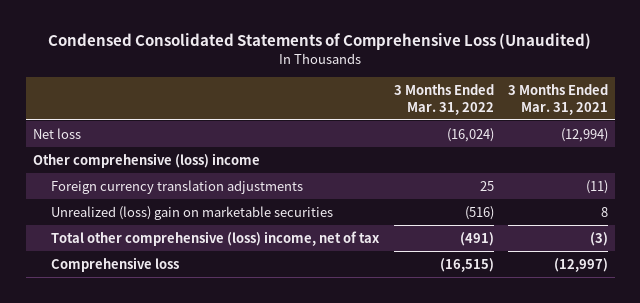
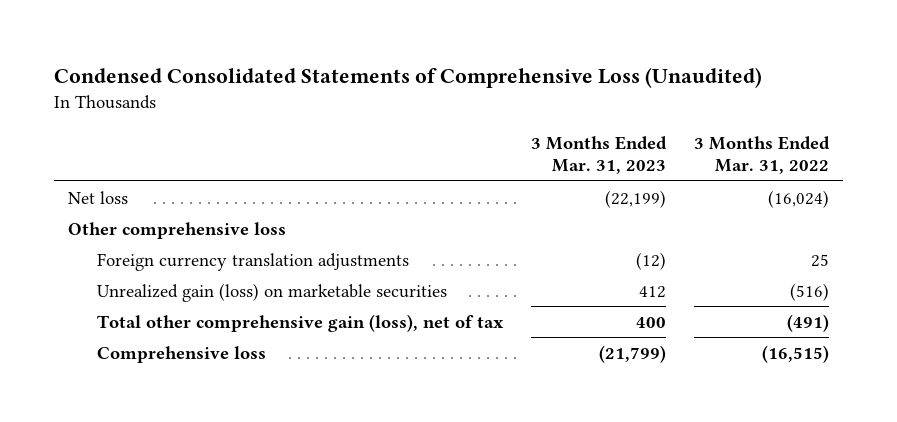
[507,83,608,115] 3 Months Ended Mar. 31, 2021 -> none
none -> [530,135,667,175] 3 Months Ended Mar. 31, 2023
[32,152,260,168] Other comprehensive (loss) income -> [68,221,287,239] Other comprehensive loss
[51,205,334,220] Unrealized (loss) gain on marketable securities -> [96,282,447,302] Unrealized gain (loss) on marketable securities
[51,230,381,246] Total other comprehensive (loss) income, net of tax -> [96,313,504,332] Total other comprehensive gain (loss), net of tax

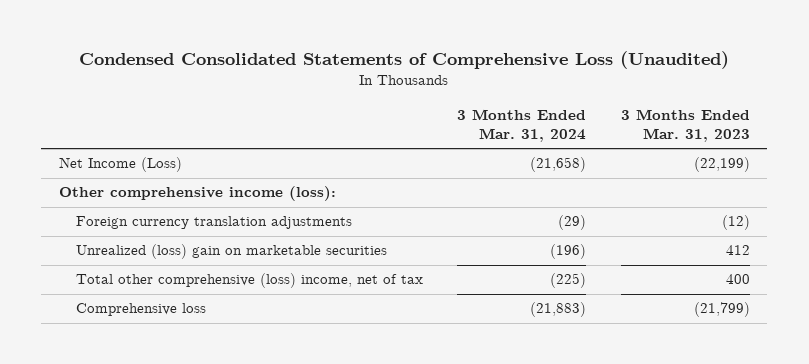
[694,135,831,175] 3 Months Ended Mar. 31, 2022 -> none
none -> [457,109,587,143] 3 Months Ended Mar. 31, 2024
[68,190,129,204] Net loss -> [58,157,182,173] Net Income (Loss)
[68,221,287,239] Other comprehensive loss -> [58,186,336,202] Other comprehensive income (loss):
[96,282,447,302] Unrealized gain (loss) on marketable securities -> [75,244,387,260] Unrealized (loss) gain on marketable securities
[96,313,504,332] Total other comprehensive gain (loss), net of tax -> [75,273,423,289] Total other comprehensive (loss) income, net of tax

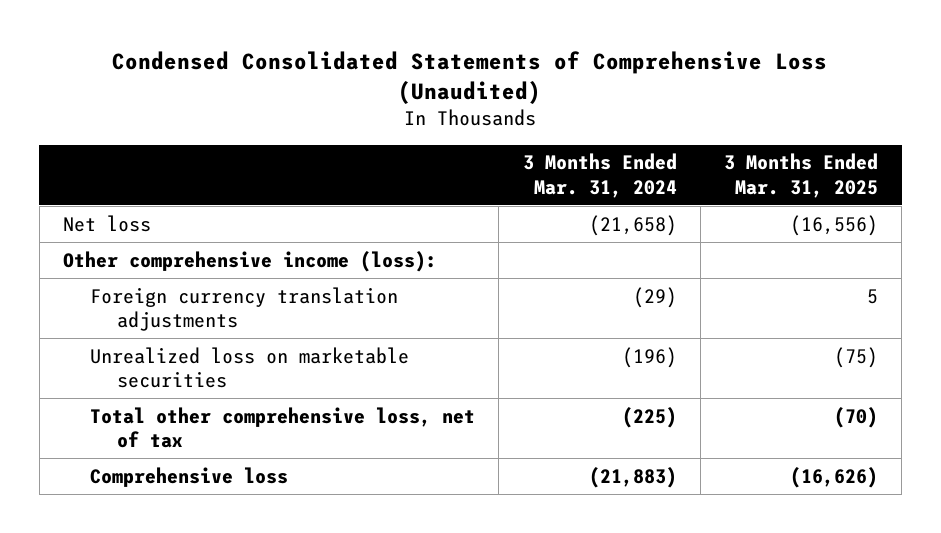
[620,109,750,143] 3 Months Ended Mar. 31, 2023 -> none
none -> [723,153,878,198] 3 Months Ended Mar. 31, 2025
[58,157,182,173] Net Income (Loss) -> [62,214,151,232] Net loss
[75,244,387,260] Unrealized (loss) gain on marketable securities -> [90,346,410,389] Unrealized loss on marketable securities
[75,273,423,289] Total other comprehensive (loss) income, net of tax -> [90,406,476,449] Total other comprehensive loss, net of tax

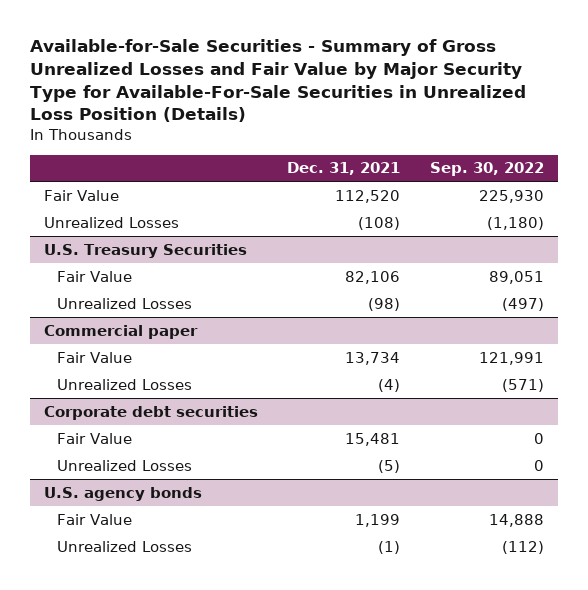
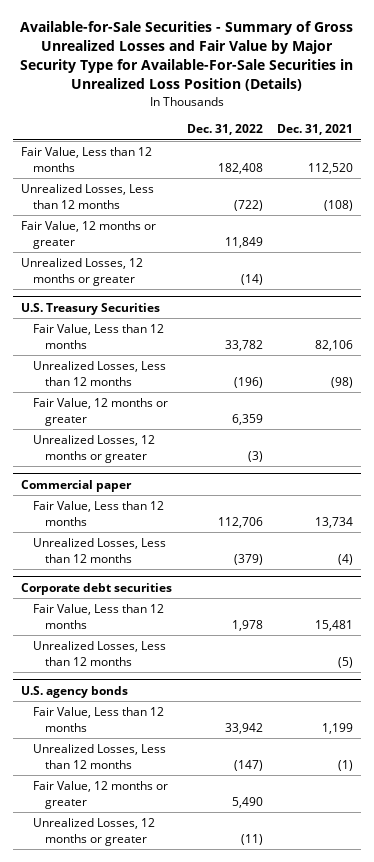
[429,162,544,177] Sep. 30, 2022 -> none
none -> [186,124,263,136] Dec. 31, 2022
[44,189,120,201] Fair Value -> [20,147,152,172] Fair Value, Less than 12 months
[44,216,180,228] Unrealized Losses -> [20,184,154,209] Unrealized Losses, Less than 12 months
none -> [20,221,156,249] Fair Value, 12 months or greater
none -> [20,258,143,286] Unrealized Losses, 12 months or greater
[56,270,132,282] Fair Value -> [32,324,164,349] Fair Value, Less than 12 months
[56,297,192,309] Unrealized Losses -> [32,361,166,386] Unrealized Losses, Less than 12 months
none -> [32,398,168,426] Fair Value, 12 months or greater
none -> [32,435,155,463] Unrealized Losses, 12 months or greater
[56,351,132,363] Fair Value -> [32,501,164,526] Fair Value, Less than 12 months
[56,378,192,390] Unrealized Losses -> [32,538,166,563] Unrealized Losses, Less than 12 months
[56,432,132,444] Fair Value -> [32,604,164,629] Fair Value, Less than 12 months
[56,459,192,471] Unrealized Losses -> [32,641,166,666] Unrealized Losses, Less than 12 months
[56,513,132,525] Fair Value -> [32,707,164,732] Fair Value, Less than 12 months
[56,540,192,552] Unrealized Losses -> [32,744,166,769] Unrealized Losses, Less than 12 months
none -> [32,781,168,809] Fair Value, 12 months or greater
none -> [32,818,155,846] Unrealized Losses, 12 months or greater

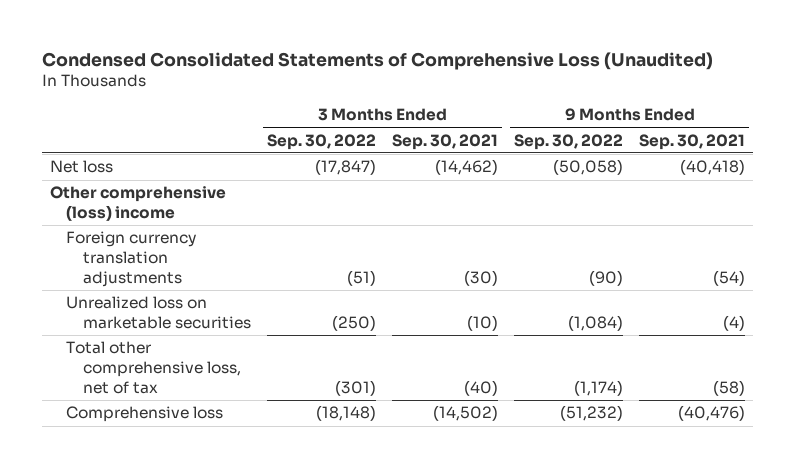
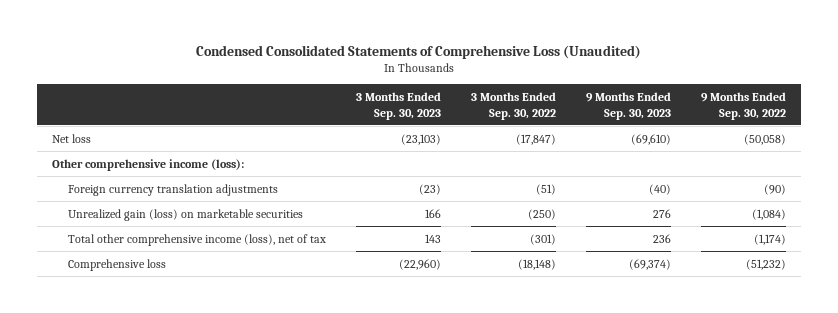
[392,133,499,150] Sep. 30, 2021 -> none
[639,133,746,150] Sep. 30, 2021 -> none
none -> [356,92,442,120] 3 Months Ended Sep. 30, 2023
none -> [585,92,671,120] 9 Months Ended Sep. 30, 2023
[49,186,226,222] Other comprehensive (loss) income -> [51,158,244,171] Other comprehensive income (loss):
[66,296,252,330] Unrealized loss on marketable securities -> [68,208,304,221] Unrealized gain (loss) on marketable securities
[66,341,242,394] Total other comprehensive loss, net of tax -> [68,233,327,246] Total other comprehensive income (loss), net of tax

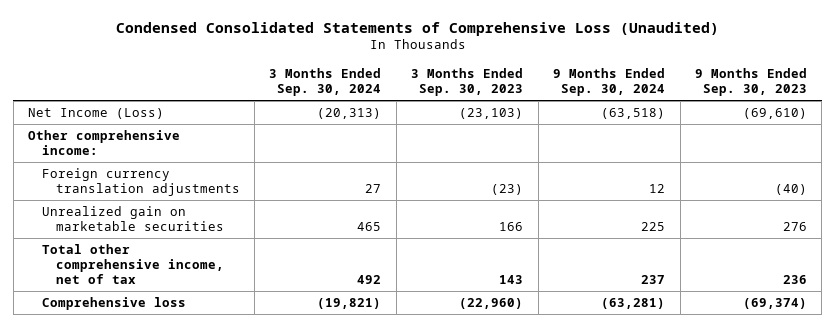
[471,92,557,120] 3 Months Ended Sep. 30, 2022 -> none
[700,92,786,120] 9 Months Ended Sep. 30, 2022 -> none
none -> [269,67,382,96] 3 Months Ended Sep. 30, 2024
none -> [553,67,666,96] 9 Months Ended Sep. 30, 2024
[51,133,91,143] Net loss -> [28,108,165,120] Net Income (Loss)
[51,158,244,171] Other comprehensive income (loss): -> [28,130,181,156] Other comprehensive income:
[68,208,304,221] Unrealized gain (loss) on marketable securities -> [41,206,224,232] Unrealized gain on marketable securities
[68,233,327,246] Total other comprehensive income (loss), net of tax -> [41,244,224,285] Total other comprehensive income, net of tax

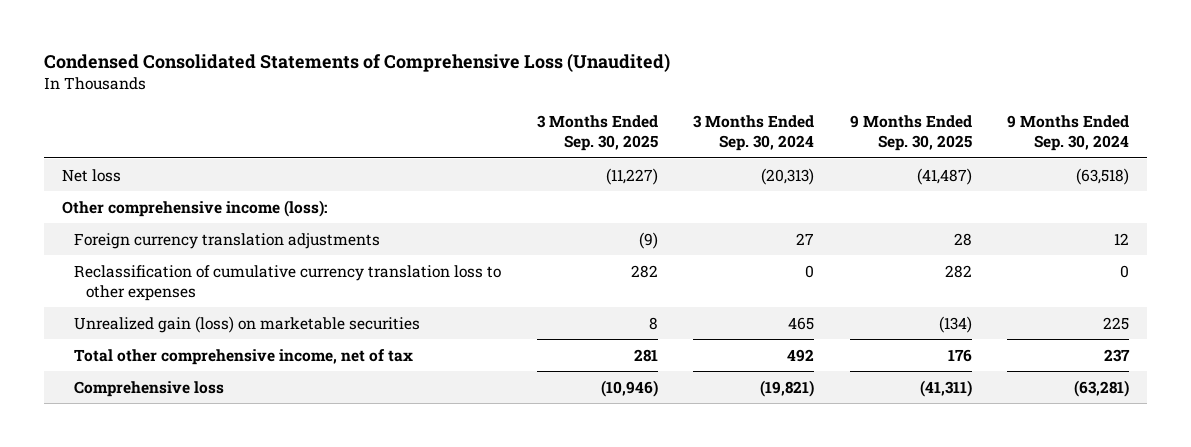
[411,67,524,96] 3 Months Ended Sep. 30, 2023 -> none
[695,67,808,96] 9 Months Ended Sep. 30, 2023 -> none
none -> [536,114,658,152] 3 Months Ended Sep. 30, 2025
none -> [849,114,972,152] 9 Months Ended Sep. 30, 2025
[28,108,165,120] Net Income (Loss) -> [61,168,121,182] Net loss
[28,130,181,156] Other comprehensive income: -> [61,199,327,217] Other comprehensive income (loss):
none -> [73,264,501,302] Reclassification of cumulative currency translation loss to other expenses
[41,206,224,232] Unrealized gain on marketable securities -> [73,315,420,333] Unrealized gain (loss) on marketable securities

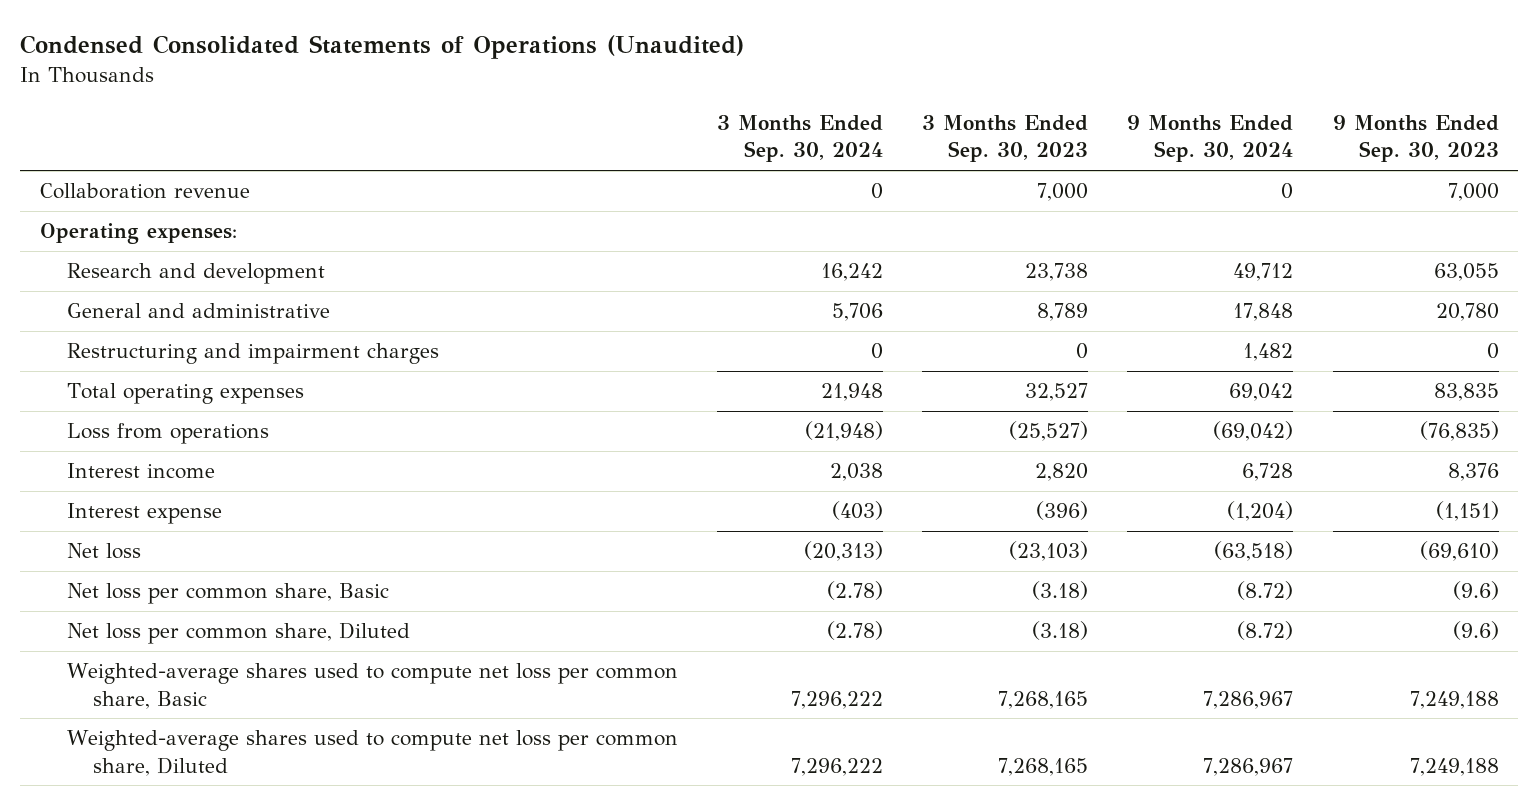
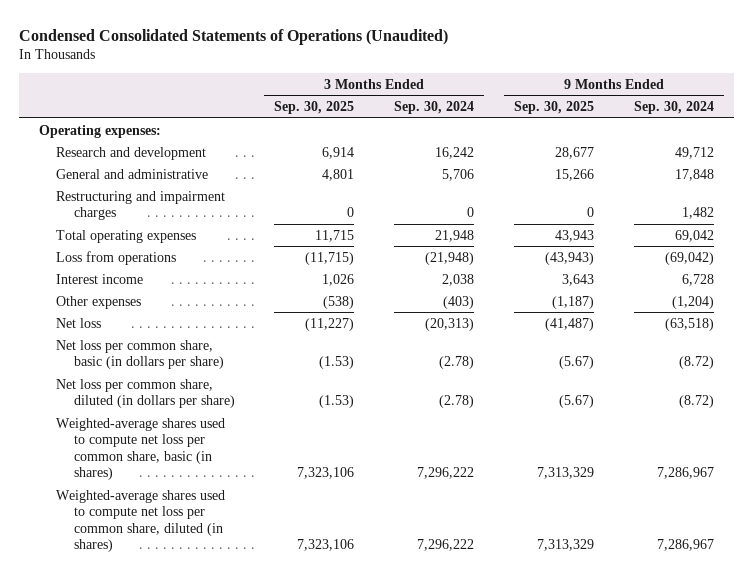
[922,115,1089,163] 3 Months Ended Sep. 30, 2023 -> none
[1332,115,1499,163] 9 Months Ended Sep. 30, 2023 -> none
none -> [274,101,355,115] Sep. 30, 2025
none -> [513,101,594,115] Sep. 30, 2025
[40,183,251,200] Collaboration revenue -> none
[66,503,222,525] Interest expense -> [56,295,142,309] Other expenses
[66,583,389,605] Net loss per common share, Basic -> [56,339,224,370] Net loss per common share, basic (in dollars per share)
[66,622,410,645] Net loss per common share, Diluted -> [56,378,235,409] Net loss per common share, diluted (in dollars per share)
[66,663,678,709] Weighted-average shares used to compute net loss per common share, Basic -> [56,417,226,481] Weighted-average shares used to compute net loss per common share, basic (in shares)
[66,730,678,776] Weighted-average shares used to compute net loss per common share, Diluted -> [56,489,226,553] Weighted-average shares used to compute net loss per common share, diluted (in shares)

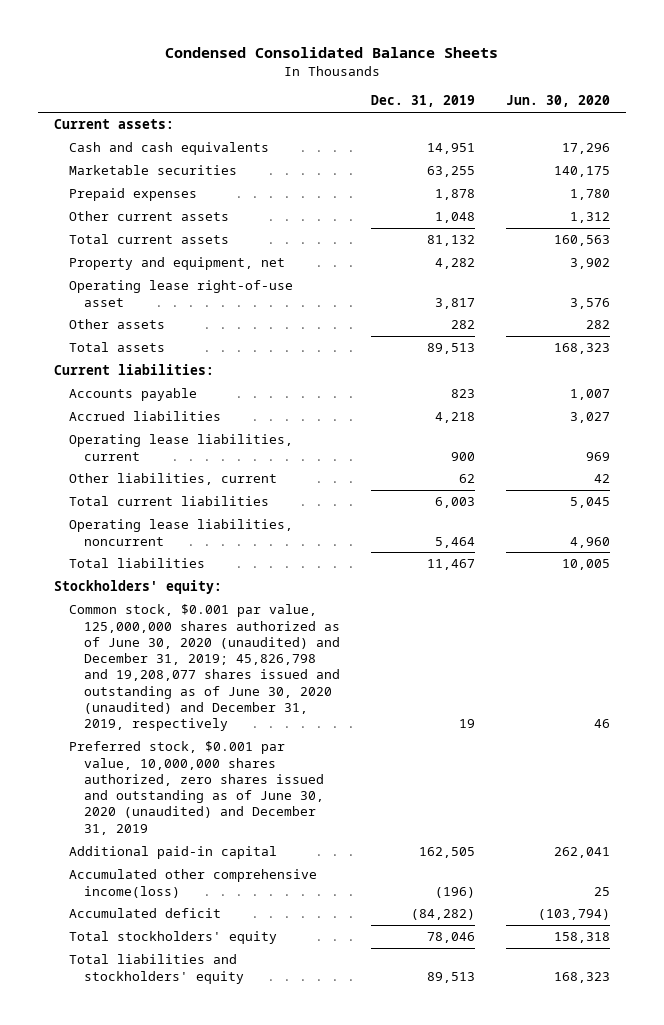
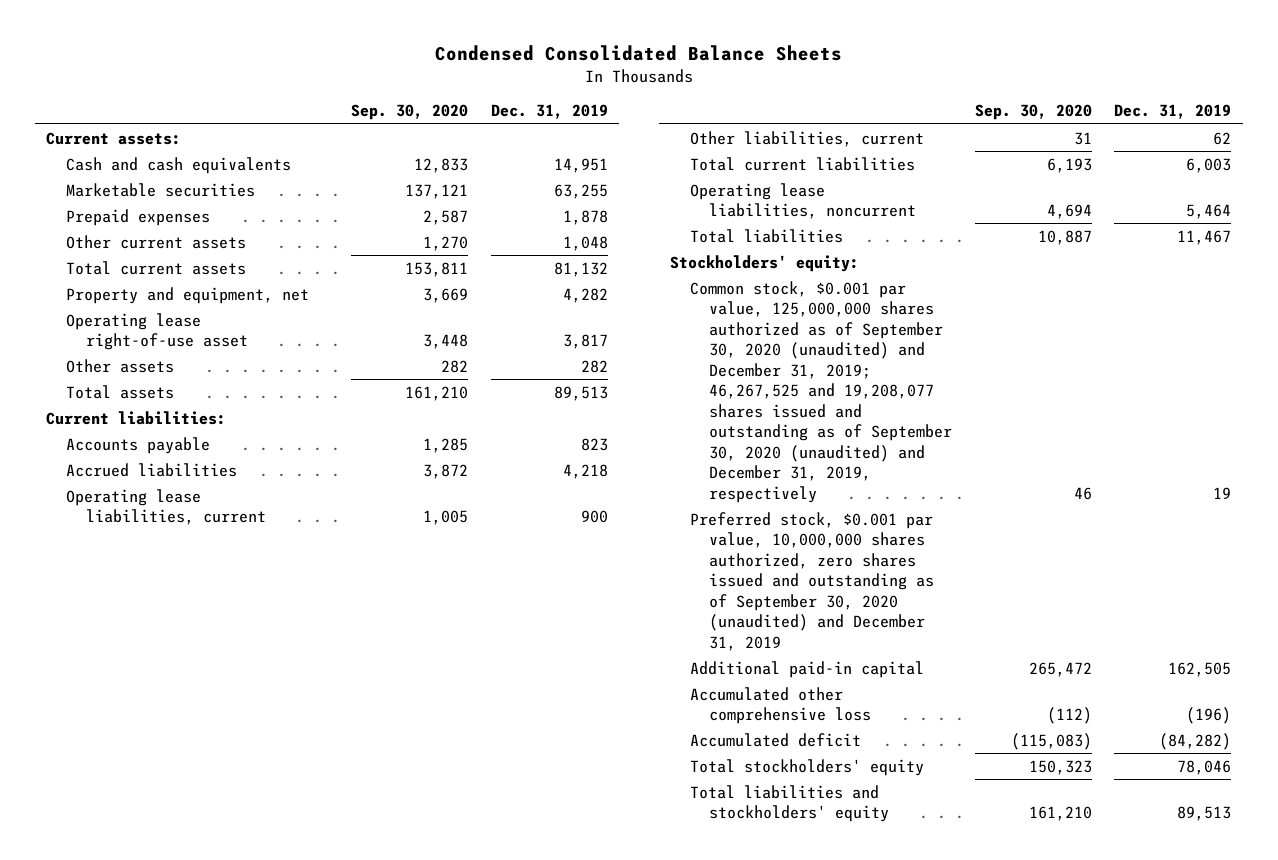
[506,95,611,108] Jun. 30, 2020 -> none
none -> [351,104,469,121] Sep. 30, 2020
[68,604,340,732] Common stock, $0.001 par value, 125,000,000 shares authorized as of June 30, 2020 (unaudited) and December 31, 2019; 45,826,798 and 19,208,077 shares issued and outstanding as of June 30, 2020 (unaudited) and December 31, 2019, respectively -> [689,280,953,503] Common stock, $0.001 par value, 125,000,000 shares authorized as of September 30, 2020 (unaudited) and December 31, 2019; 46,267,525 and 19,208,077 shares issued and outstanding as of September 30, 2020 (unaudited) and December 31, 2019, respectively
[68,741,324,835] Preferred stock, $0.001 par value, 10,000,000 shares authorized, zero shares issued and outstanding as of June 30, 2020 (unaudited) and December 31, 2019 -> [689,511,935,651] Preferred stock, $0.001 par value, 10,000,000 shares authorized, zero shares issued and outstanding as of September 30, 2020 (unaudited) and December 31, 2019
[68,869,317,898] Accumulated other comprehensive income(loss) -> [689,686,872,725] Accumulated other comprehensive loss

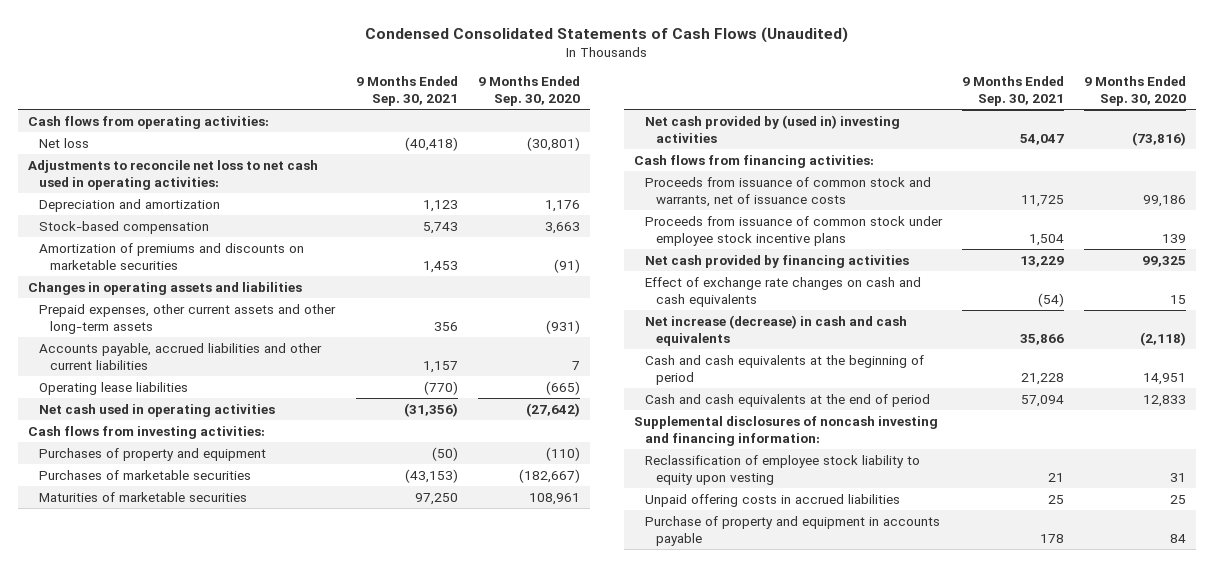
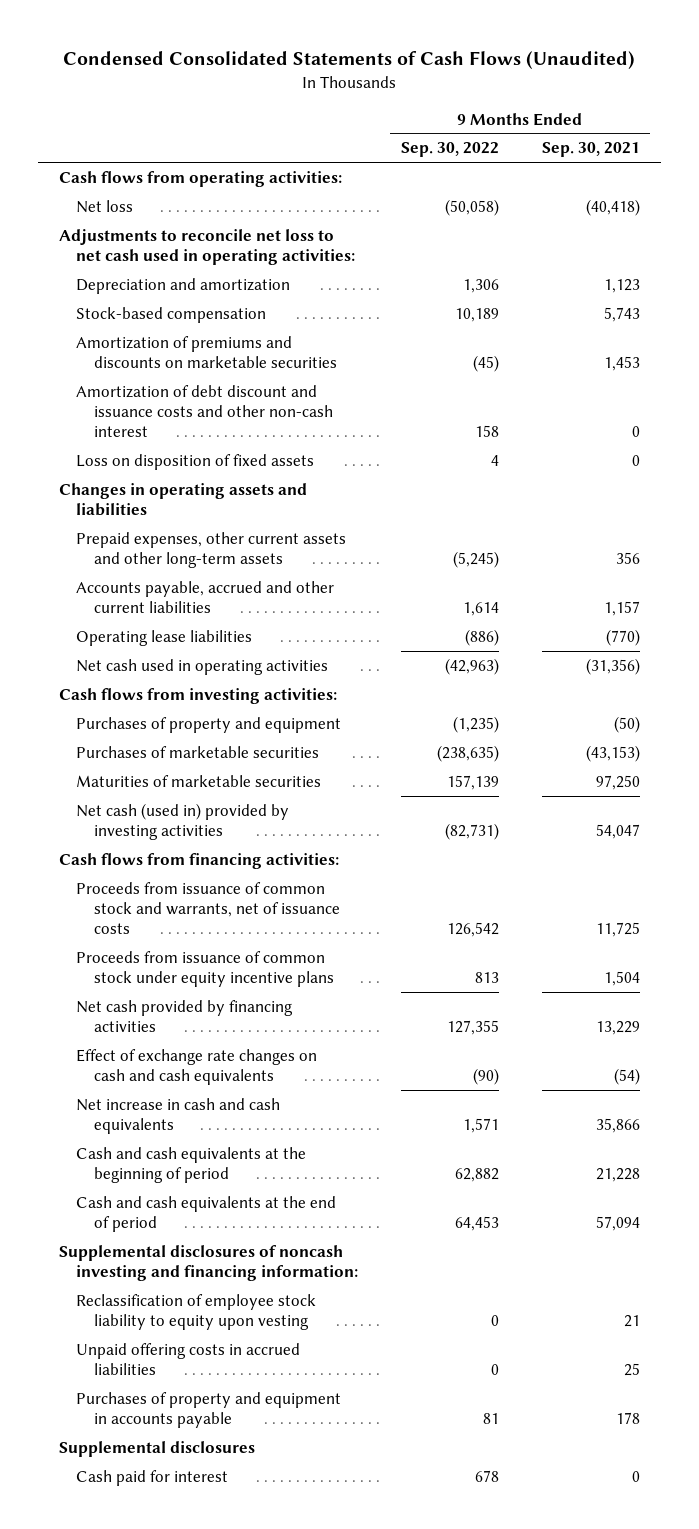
[478,76,581,107] 9 Months Ended Sep. 30, 2020 -> none
none -> [401,142,500,158] Sep. 30, 2022
none -> [76,384,333,438] Amortization of debt discount and issuance costs and other non-cash interest
none -> [76,453,315,470] Loss on disposition of fixed assets
[38,342,322,370] Accounts payable, accrued liabilities and other current liabilities -> [76,580,335,614] Accounts payable, accrued and other current liabilities
[645,114,901,143] Net cash provided by (used in) investing activities -> [76,802,290,841] Net cash (used in) provided by investing activities
[645,215,944,246] Proceeds from issuance of common stock under employee stock incentive plans -> [76,950,334,988] Proceeds from issuance of common stock under equity incentive plans
[645,314,908,346] Net increase (decrease) in cash and cash equivalents -> [76,1097,281,1135] Net increase in cash and cash equivalents
[645,515,941,546] Purchase of property and equipment in accounts payable -> [76,1391,342,1429] Purchases of property and equipment in accounts payable
none -> [59,1440,256,1457] Supplemental disclosures
none -> [76,1469,229,1486] Cash paid for interest

